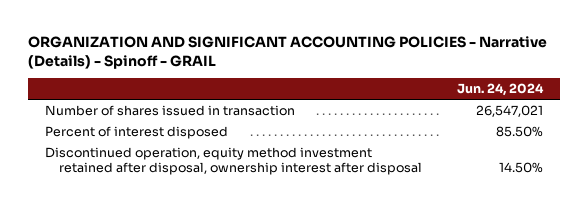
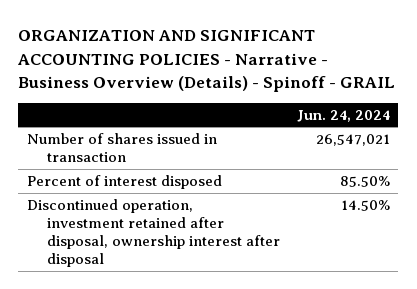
[27,35,547,69] ORGANIZATION AND SIGNIFICANT ACCOUNTING POLICIES - Narrative (Details) - Spinoff - GRAIL -> [17,30,396,92] ORGANIZATION AND SIGNIFICANT ACCOUNTING POLICIES - Narrative - Business Overview (Details) - Spinoff - GRAIL
[45,146,422,176] Discontinued operation, equity method investment retained after disposal, ownership interest after disposal -> [26,199,280,268] Discontinued operation, investment retained after disposal, ownership interest after disposal

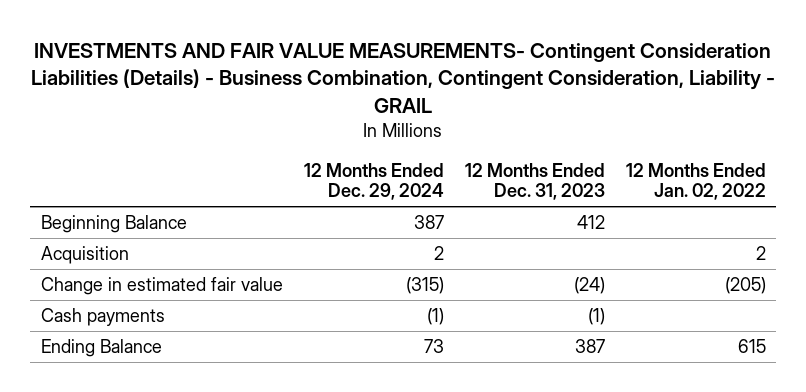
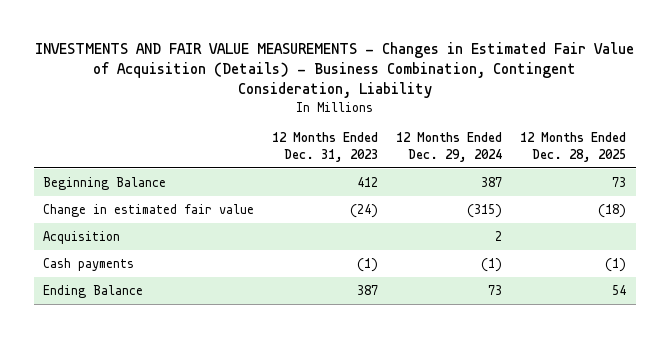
[31,42,776,114] INVESTMENTS AND FAIR VALUE MEASUREMENTS- Contingent Consideration Liabilities (Details) - Business Combination, Contingent Consideration, Liability - GRAIL -> [34,41,634,99] INVESTMENTS AND FAIR VALUE MEASUREMENTS - Changes in Estimated Fair Value of Acquisition (Details) - Business Combination, Contingent Consideration, Liability
[625,162,766,201] 12 Months Ended Jan. 02, 2022 -> none
none -> [520,132,627,162] 12 Months Ended Dec. 28, 2025
[40,245,129,264] Acquisition -> [42,230,120,244] Acquisition

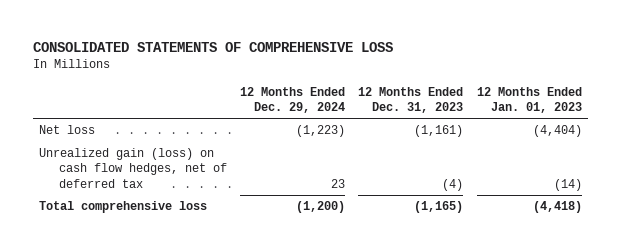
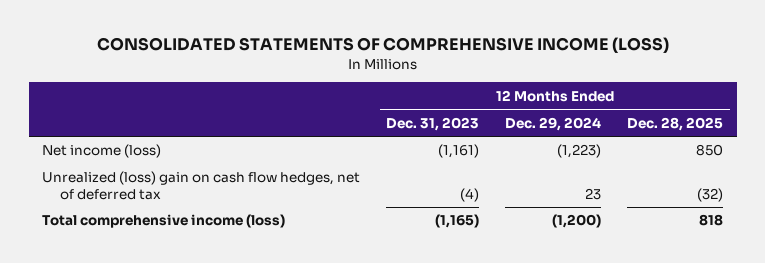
[32,41,393,52] CONSOLIDATED STATEMENTS OF COMPREHENSIVE LOSS -> [96,37,669,54] CONSOLIDATED STATEMENTS OF COMPREHENSIVE INCOME (LOSS)
[476,86,582,113] 12 Months Ended Jan. 01, 2023 -> none
none -> [627,116,724,131] Dec. 28, 2025
[39,125,96,135] Net loss -> [41,144,161,159] Net income (loss)
[39,148,227,188] Unrealized gain (loss) on cash flow hedges, net of deferred tax -> [41,171,360,200] Unrealized (loss) gain on cash flow hedges, net of deferred tax
[39,201,208,214] Total comprehensive loss -> [41,214,285,229] Total comprehensive income (loss)

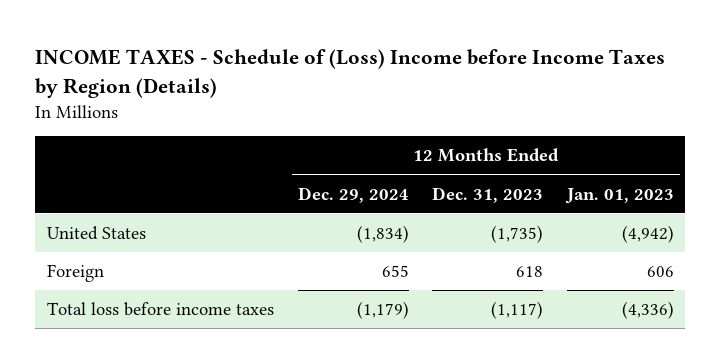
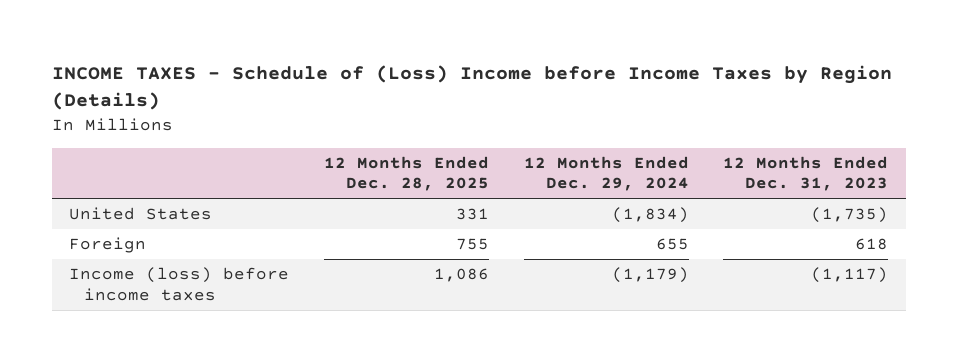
[564,187,674,204] Jan. 01, 2023 -> none
none -> [323,155,489,192] 12 Months Ended Dec. 28, 2025
[47,302,275,317] Total loss before income taxes -> [69,267,290,301] Income (loss) before income taxes

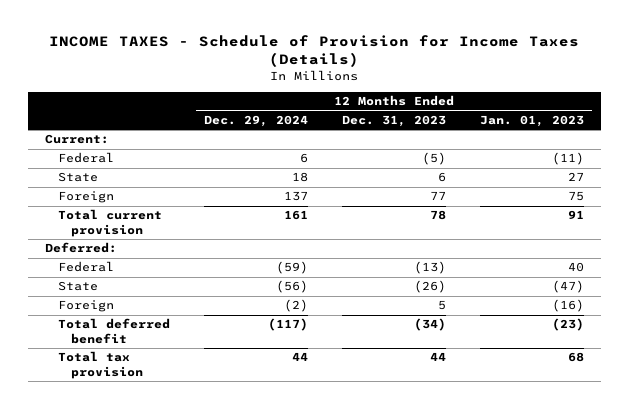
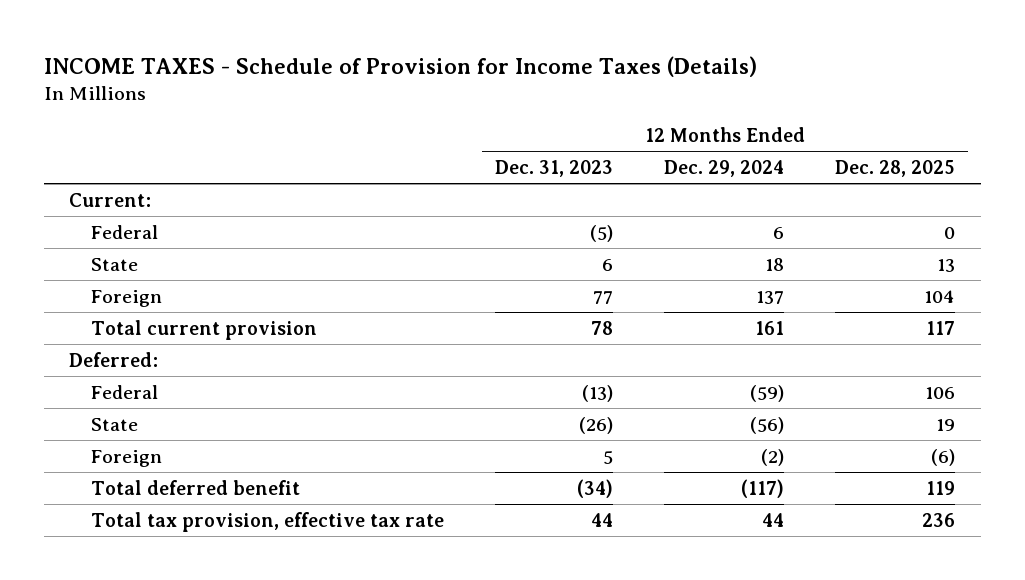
[479,114,584,127] Jan. 01, 2023 -> none
none -> [835,159,956,177] Dec. 28, 2025
[58,351,144,379] Total tax provision -> [90,511,444,532] Total tax provision, effective tax rate

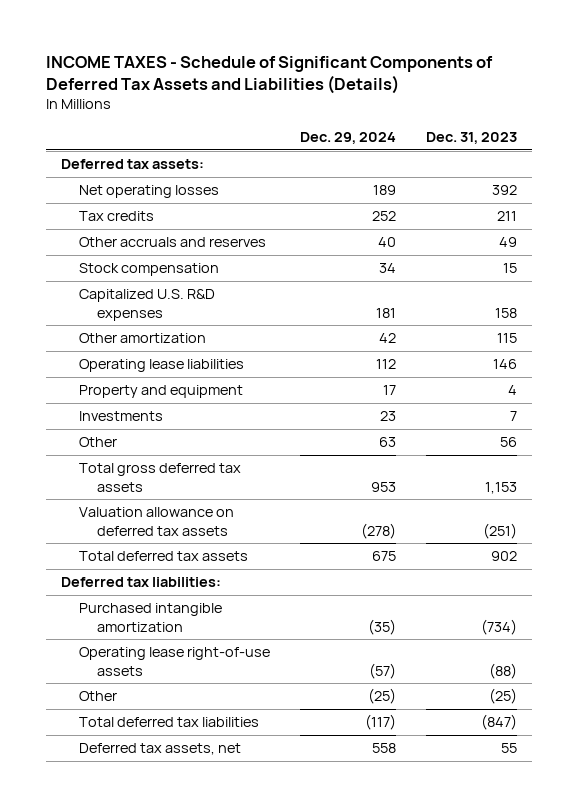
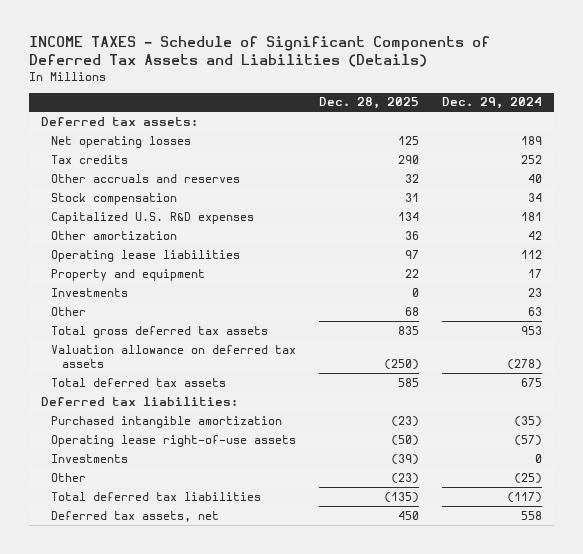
[425,131,517,144] Dec. 31, 2023 -> none
none -> [319,97,420,110] Dec. 28, 2025
none -> [51,453,129,463] Investments

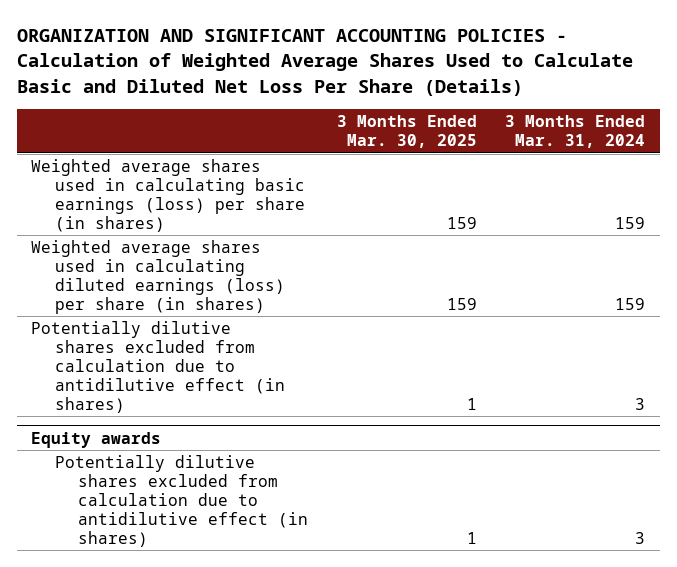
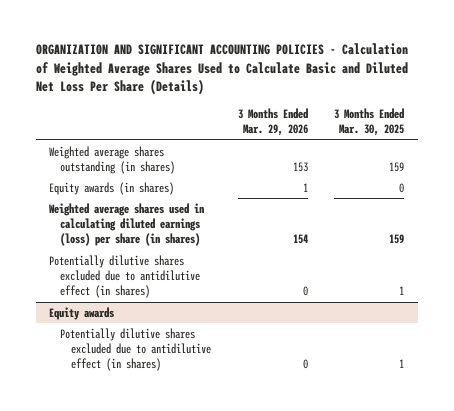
[505,115,646,148] 3 Months Ended Mar. 31, 2024 -> none
none -> [237,107,308,137] 3 Months Ended Mar. 29, 2026
[31,159,305,232] Weighted average shares used in calculating basic earnings (loss) per share (in shares) -> [49,145,176,174] Weighted average shares outstanding (in shares)
none -> [49,181,175,195] Equity awards (in shares)
[31,321,285,413] Potentially dilutive shares excluded from calculation due to antidilutive effect (in shares) -> [49,254,201,299] Potentially dilutive shares excluded due to antidilutive effect (in shares)
[54,455,309,547] Potentially dilutive shares excluded from calculation due to antidilutive effect (in shares) -> [60,327,211,372] Potentially dilutive shares excluded due to antidilutive effect (in shares)

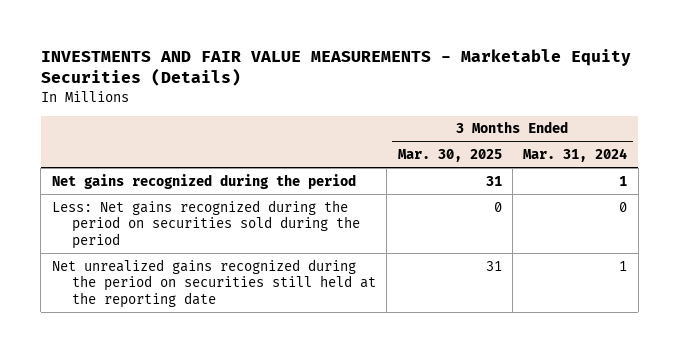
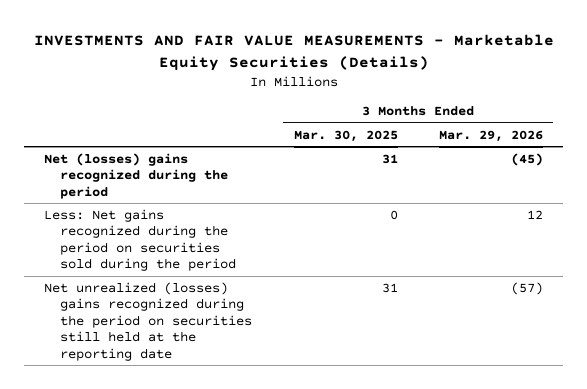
[523,148,628,163] Mar. 31, 2024 -> none
none -> [438,129,543,142] Mar. 29, 2026
[51,173,356,189] Net gains recognized during the period -> [44,152,229,199] Net (losses) gains recognized during the period
[51,258,376,308] Net unrealized gains recognized during the period on securities still held at the reporting date -> [44,281,253,361] Net unrealized (losses) gains recognized during the period on securities still held at the reporting date

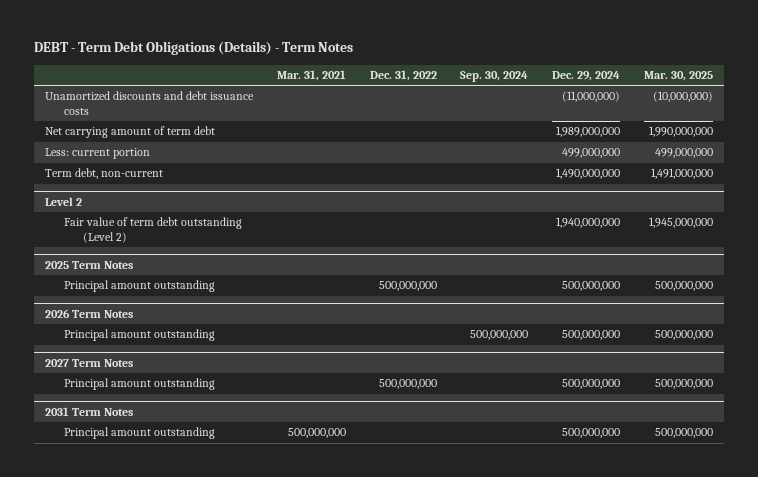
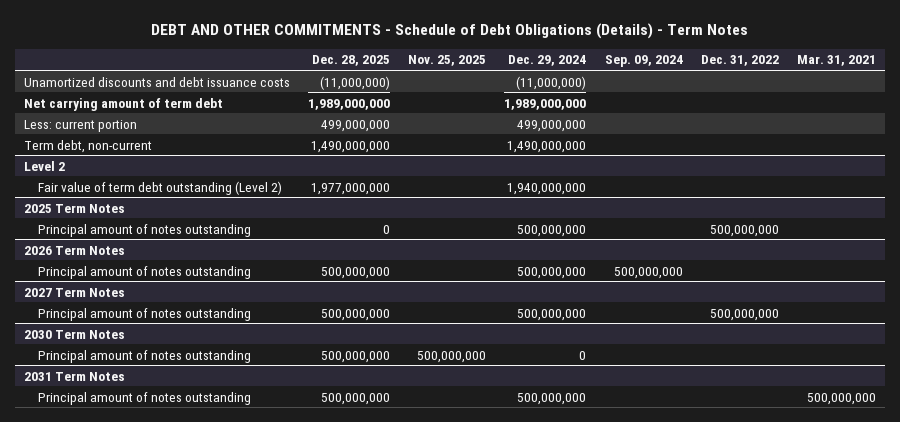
[33,41,353,56] DEBT - Term Debt Obligations (Details) - Term Notes -> [150,23,748,40] DEBT AND OTHER COMMITMENTS - Schedule of Debt Obligations (Details) - Term Notes
[460,70,529,82] Sep. 30, 2024 -> none
[643,70,713,81] Mar. 30, 2025 -> none
none -> [311,55,390,67] Dec. 28, 2025
none -> [408,55,487,67] Nov. 25, 2025
none -> [604,55,683,68] Sep. 09, 2024
[64,280,216,293] Principal amount outstanding -> [38,223,252,237] Principal amount of notes outstanding
[64,329,216,342] Principal amount outstanding -> [38,265,252,279] Principal amount of notes outstanding
[64,378,216,391] Principal amount outstanding -> [38,307,252,321] Principal amount of notes outstanding
none -> [23,329,125,339] 2030 Term Notes
none -> [38,349,252,363] Principal amount of notes outstanding
[64,427,216,440] Principal amount outstanding -> [38,391,252,405] Principal amount of notes outstanding

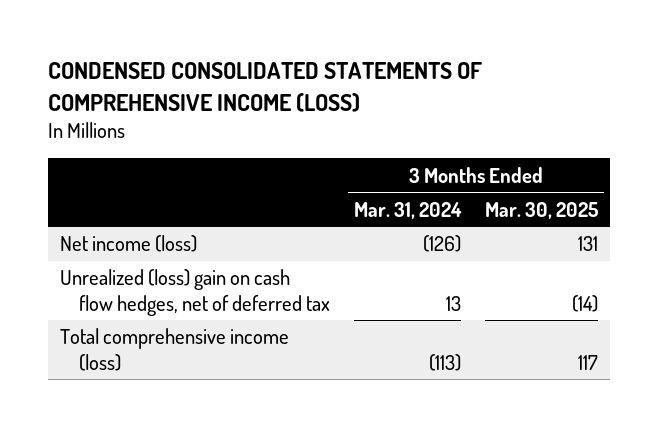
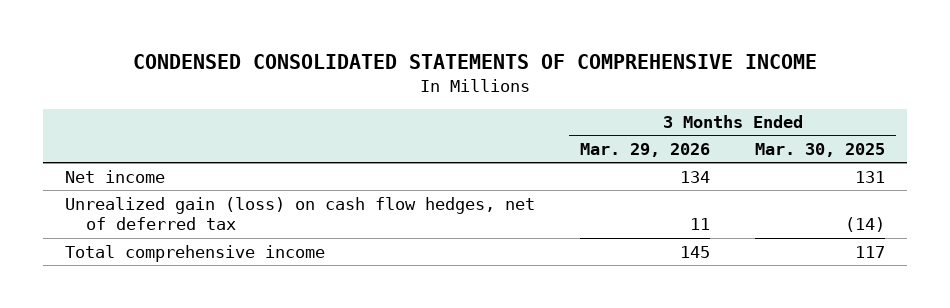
[47,62,482,112] CONDENSED CONSOLIDATED STATEMENTS OF COMPREHENSIVE INCOME (LOSS) -> [133,54,818,70] CONDENSED CONSOLIDATED STATEMENTS OF COMPREHENSIVE INCOME
[353,201,462,219] Mar. 31, 2024 -> none
none -> [580,143,711,158] Mar. 29, 2026
[59,235,197,253] Net income (loss) -> [65,169,166,183] Net income
[59,269,330,316] Unrealized (loss) gain on cash flow hedges, net of deferred tax -> [65,196,536,231] Unrealized gain (loss) on cash flow hedges, net of deferred tax
[59,328,289,371] Total comprehensive income (loss) -> [65,244,326,262] Total comprehensive income

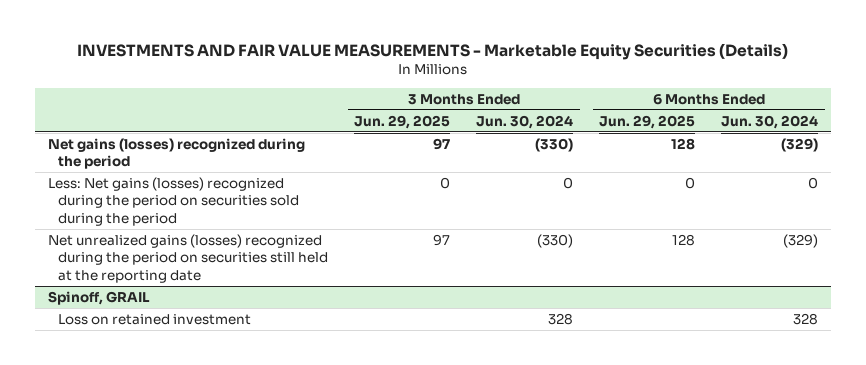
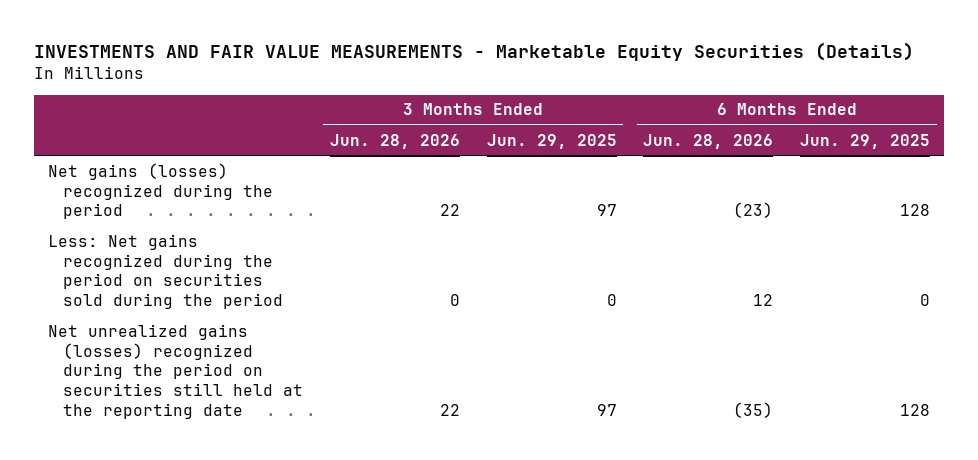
[476,114,574,129] Jun. 30, 2024 -> none
[721,114,819,129] Jun. 30, 2024 -> none
none -> [329,133,460,149] Jun. 28, 2026
none -> [643,133,774,149] Jun. 28, 2026
[47,176,300,227] Less: Net gains (losses) recognized during the period on securities sold during the period -> [47,233,283,310] Less: Net gains recognized during the period on securities sold during the period
[47,290,150,305] Spinoff, GRAIL -> none
[58,313,252,325] Loss on retained investment -> none

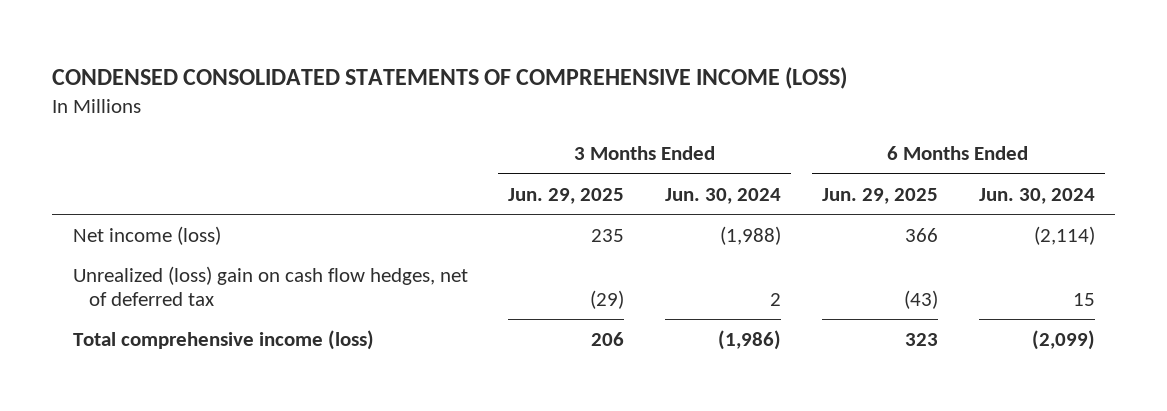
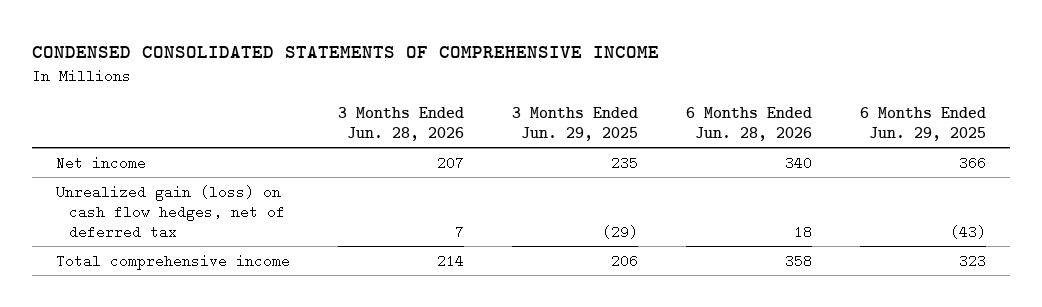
[52,66,848,89] CONDENSED CONSOLIDATED STATEMENTS OF COMPREHENSIVE INCOME (LOSS) -> [32,46,660,59] CONDENSED CONSOLIDATED STATEMENTS OF COMPREHENSIVE INCOME
[665,187,782,204] Jun. 30, 2024 -> none
[978,187,1095,204] Jun. 30, 2024 -> none
none -> [338,106,465,141] 3 Months Ended Jun. 28, 2026
none -> [686,106,813,141] 6 Months Ended Jun. 28, 2026
[72,225,221,245] Net income (loss) -> [56,155,147,170] Net income
[72,265,468,306] Unrealized (loss) gain on cash flow hedges, net of deferred tax -> [56,184,285,239] Unrealized gain (loss) on cash flow hedges, net of deferred tax
[72,329,374,350] Total comprehensive income (loss) -> [56,253,291,270] Total comprehensive income

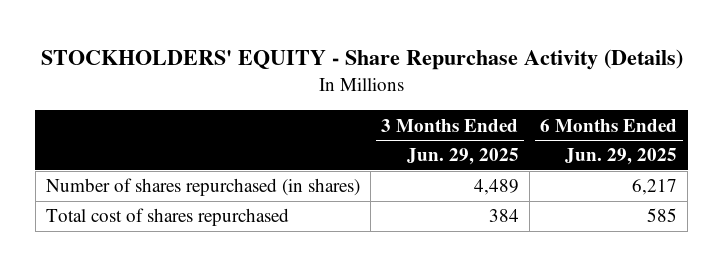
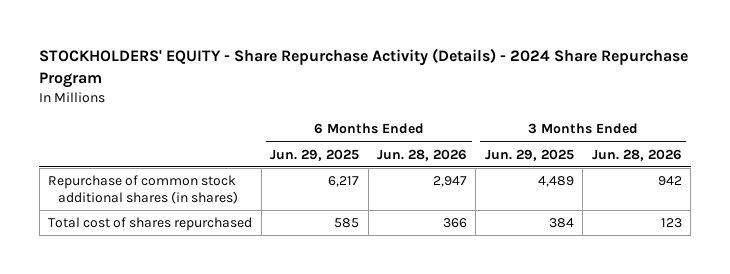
[40,49,683,71] STOCKHOLDERS' EQUITY - Share Repurchase Activity (Details) -> [39,48,689,89] STOCKHOLDERS' EQUITY - Share Repurchase Activity (Details) - 2024 Share Repurchase Program
none -> [377,148,468,161] Jun. 28, 2026
none -> [591,148,682,161] Jun. 28, 2026
[46,178,361,197] Number of shares repurchased (in shares) -> [48,175,239,205] Repurchase of common stock additional shares (in shares)

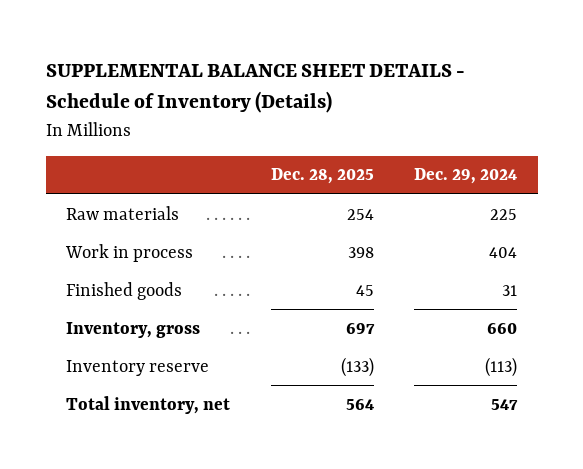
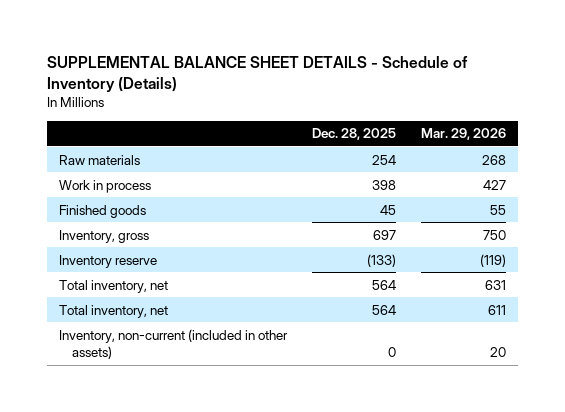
[414,168,518,185] Dec. 29, 2024 -> none
none -> [420,128,506,141] Mar. 29, 2026
none -> [59,304,169,318] Total inventory, net
none -> [59,328,289,359] Inventory, non-current (included in other assets)

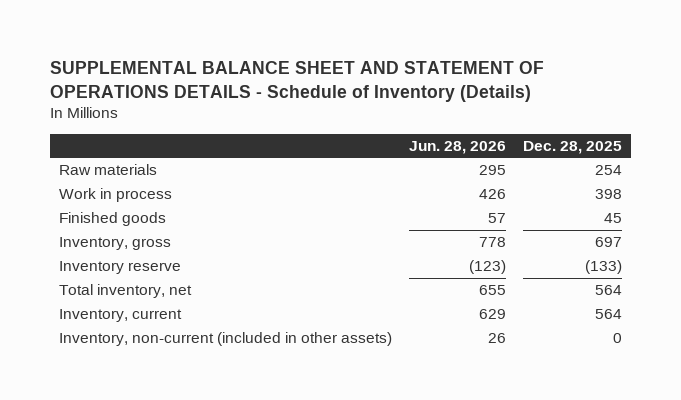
[46,55,468,92] SUPPLEMENTAL BALANCE SHEET DETAILS - Schedule of Inventory (Details) -> [50,60,545,102] SUPPLEMENTAL BALANCE SHEET AND STATEMENT OF OPERATIONS DETAILS - Schedule of Inventory (Details)
[420,128,506,141] Mar. 29, 2026 -> none
none -> [408,140,506,154] Jun. 28, 2026
[59,304,169,318] Total inventory, net -> [58,309,182,323] Inventory, current

